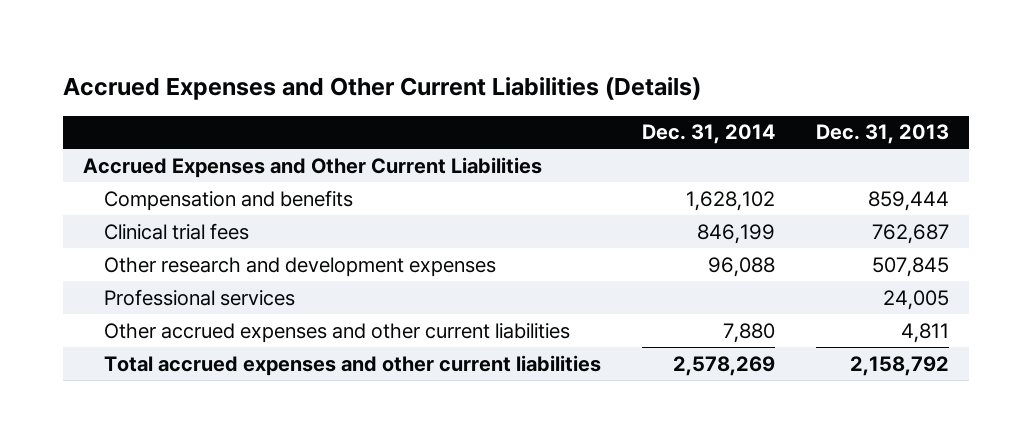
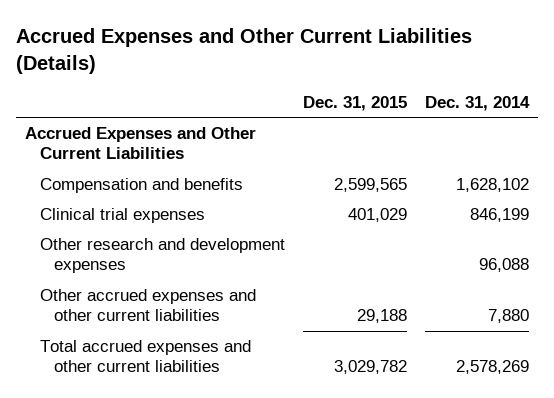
[815,124,949,145] Dec. 31, 2013 -> none
none -> [302,95,407,111] Dec. 31, 2015
[104,222,250,240] Clinical trial fees -> [39,208,205,224] Clinical trial expenses
[104,288,296,306] Professional services -> none

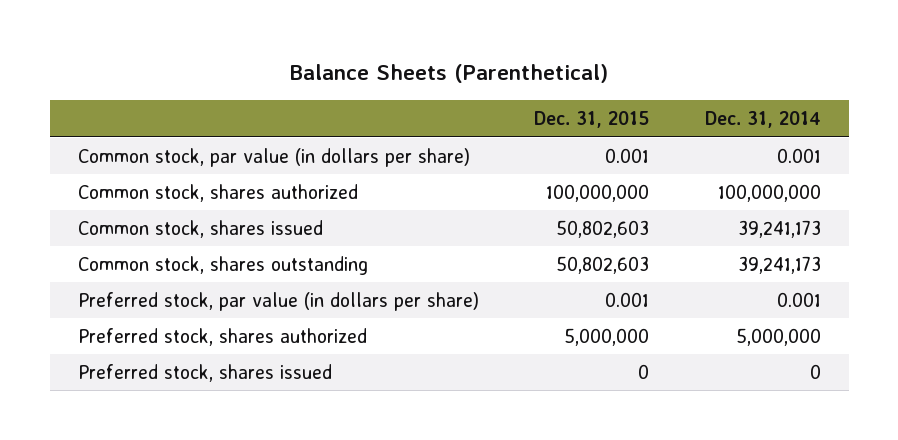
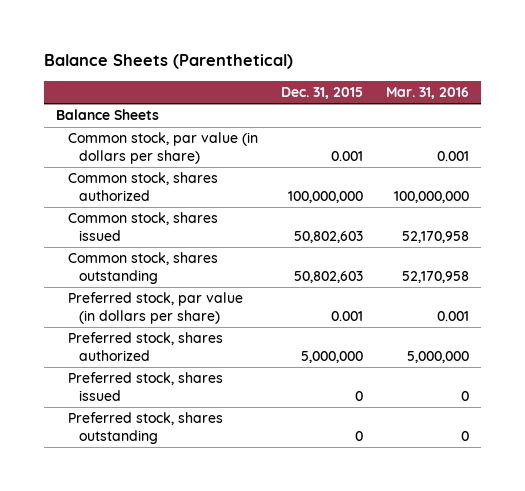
[704,111,821,129] Dec. 31, 2014 -> none
none -> [386,87,470,100] Mar. 31, 2016
none -> [56,109,160,121] Balance Sheets
none -> [67,412,223,444] Preferred stock, shares outstanding

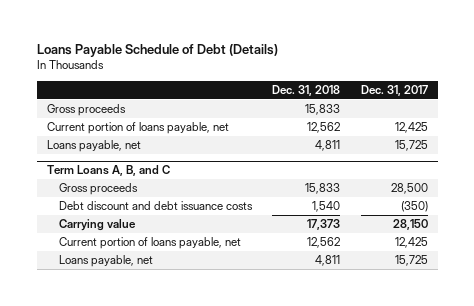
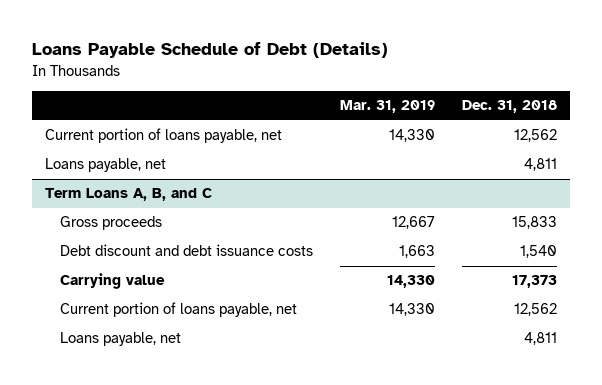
[360,84,428,96] Dec. 31, 2017 -> none
none -> [339,100,435,114] Mar. 31, 2019
[46,104,126,117] Gross proceeds -> none

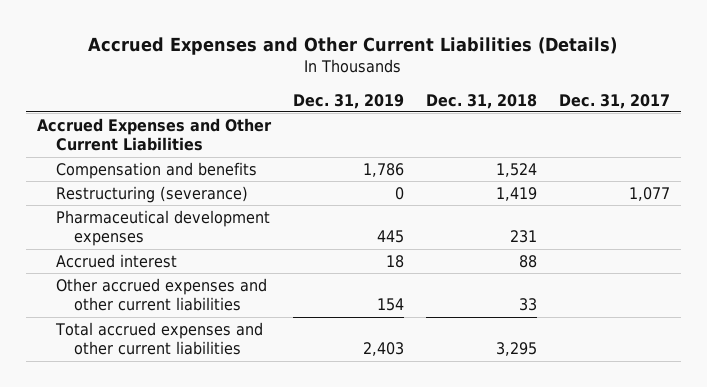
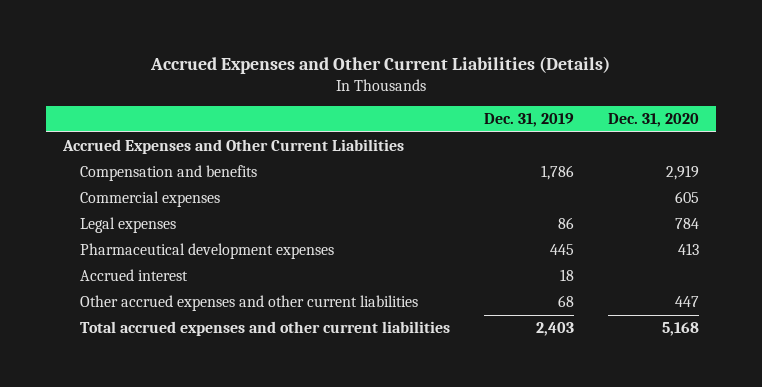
[425,93,537,109] Dec. 31, 2018 -> none
[558,93,670,109] Dec. 31, 2017 -> none
none -> [608,113,700,128] Dec. 31, 2020
[55,185,248,203] Restructuring (severance) -> none
none -> [80,191,221,208] Commercial expenses
none -> [80,217,177,234] Legal expenses
[376,298,404,312] 154 -> [558,295,575,308] 68

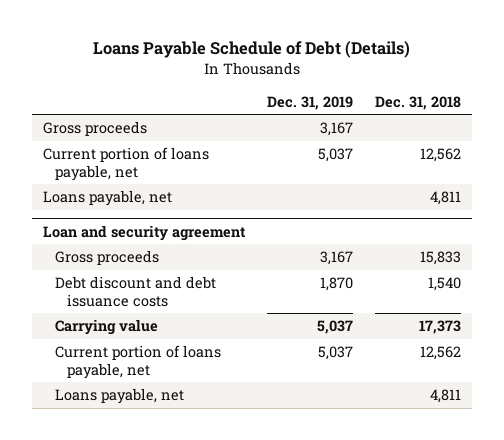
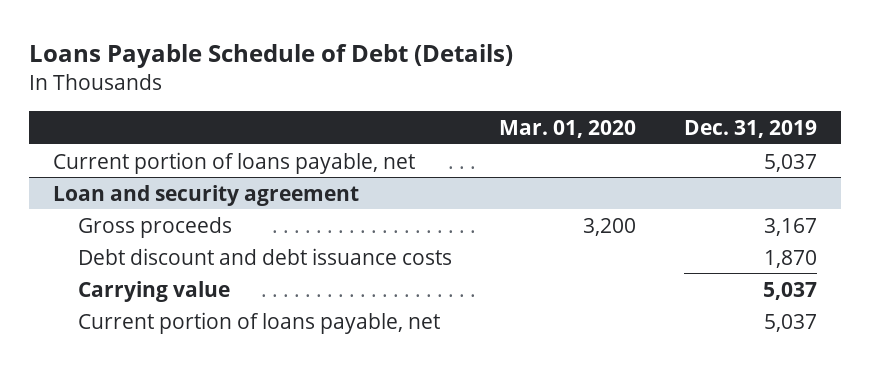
[374,95,461,110] Dec. 31, 2018 -> none
none -> [499,120,637,139] Mar. 01, 2020
[42,121,147,137] Gross proceeds -> none
[42,190,172,207] Loans payable, net -> none
[54,388,184,405] Loans payable, net -> none

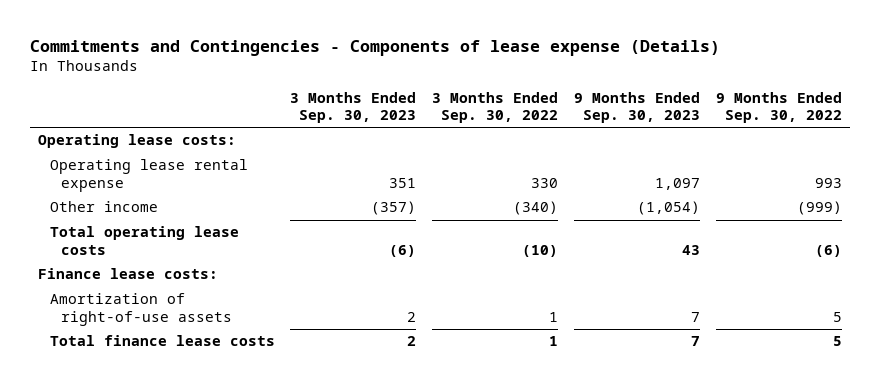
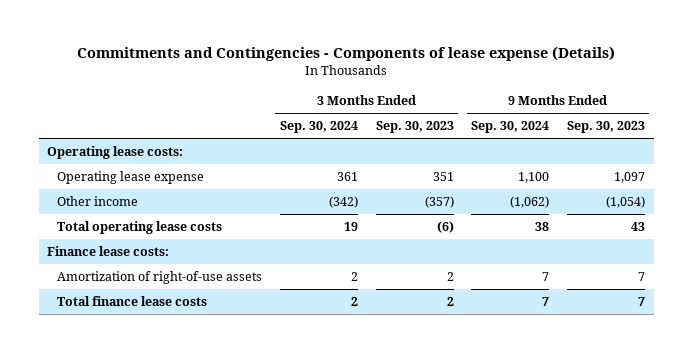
[432,91,559,124] 3 Months Ended Sep. 30, 2022 -> none
[715,91,842,124] 9 Months Ended Sep. 30, 2022 -> none
none -> [279,121,358,134] Sep. 30, 2024
none -> [471,121,550,134] Sep. 30, 2024
[49,159,248,192] Operating lease rental expense -> [57,171,205,185] Operating lease expense

